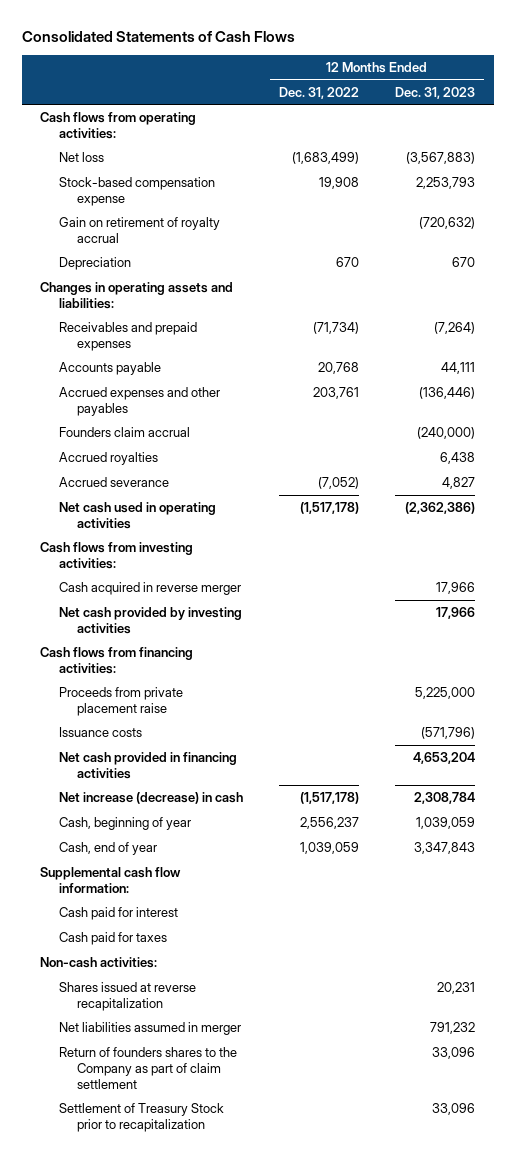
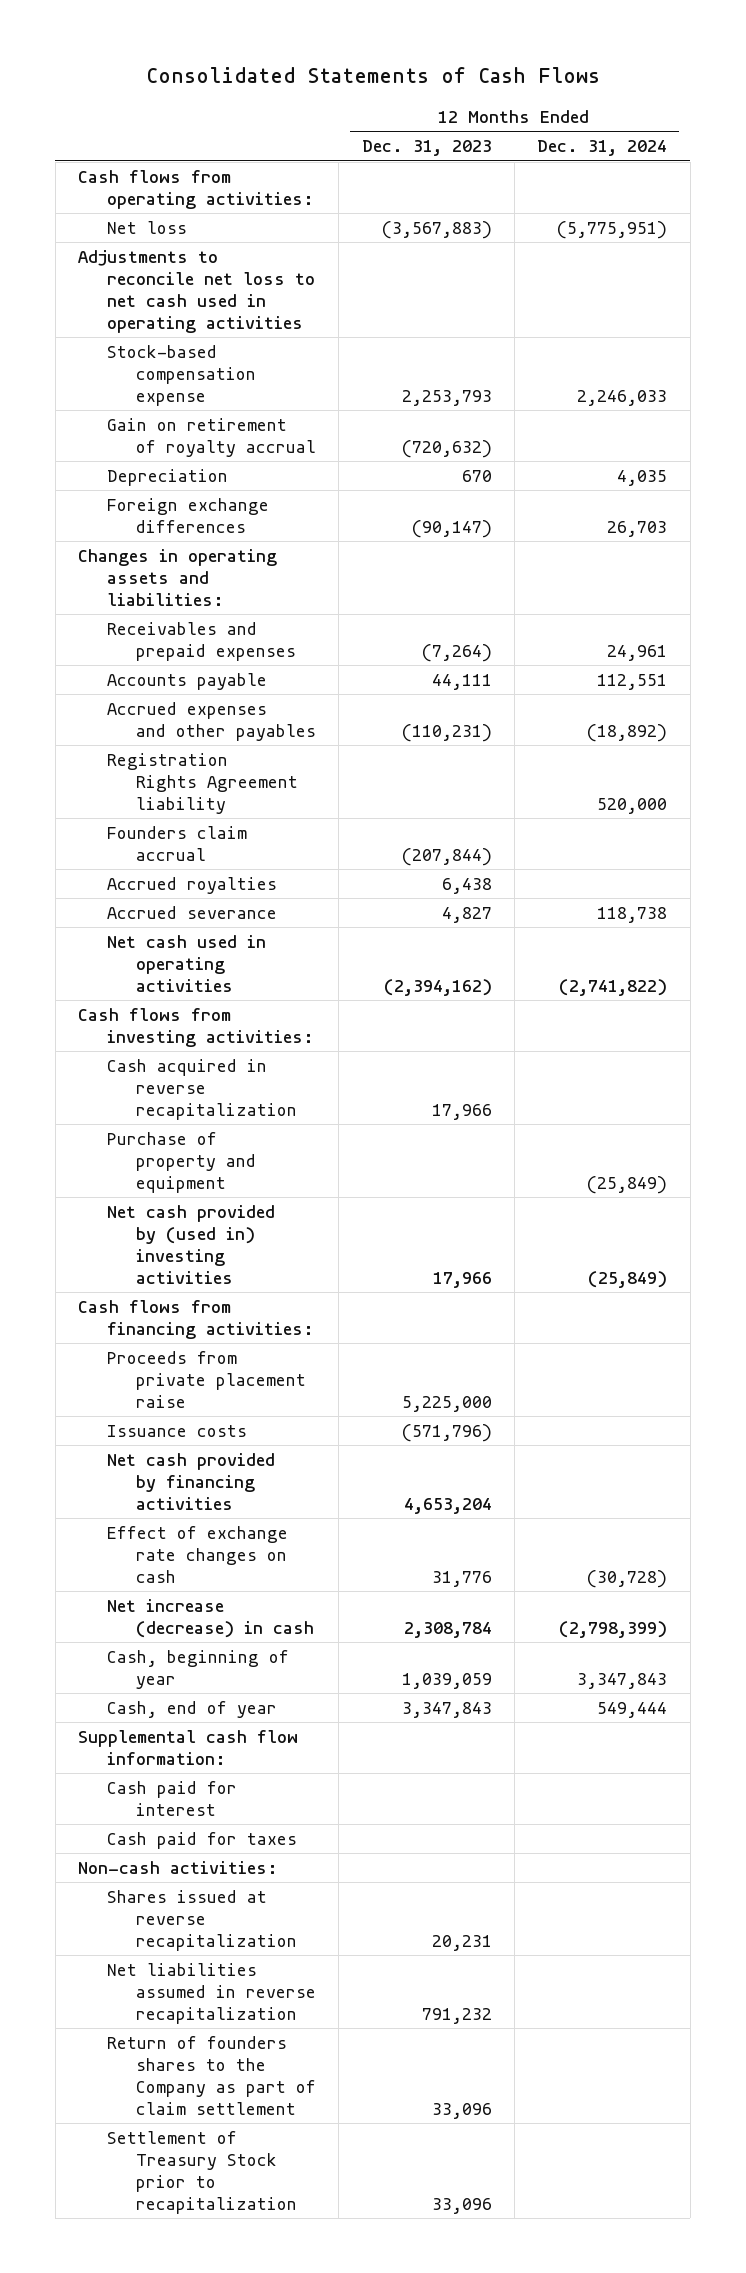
[279,86,360,99] Dec. 31, 2022 -> none
none -> [537,140,668,157] Dec. 31, 2024
none -> [78,250,315,333] Adjustments to reconcile net loss to net cash used in operating activities
none -> [106,498,269,533] Foreign exchange differences
[419,387,476,400] (136,446) -> [401,723,492,742] (110,231)
none -> [106,753,298,814] Registration Rights Agreement liability
[417,427,476,440] (240,000) -> [401,847,492,866] (207,844)
[405,502,476,515] (2,362,386) -> [383,978,492,996] (2,394,162)
[58,582,241,596] Cash acquired in reverse merger -> [106,1059,297,1120] Cash acquired in reverse recapitalization
none -> [106,1132,256,1193] Purchase of property and equipment
[58,607,242,634] Net cash provided by investing activities -> [106,1205,275,1284] Net cash provided by (used in) investing activities
[58,752,237,779] Net cash provided in financing activities -> [106,1453,275,1510] Net cash provided by financing activities
none -> [106,1526,288,1583] Effect of exchange rate changes on cash
[58,1022,241,1036] Net liabilities assumed in merger -> [106,1963,316,2024] Net liabilities assumed in reverse recapitalization

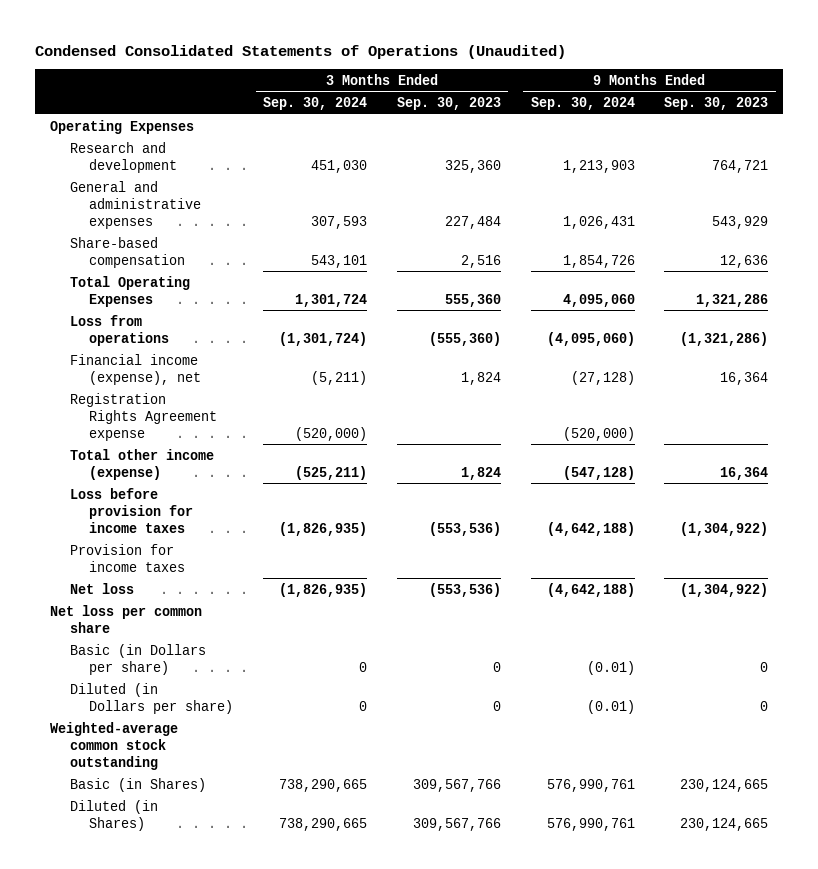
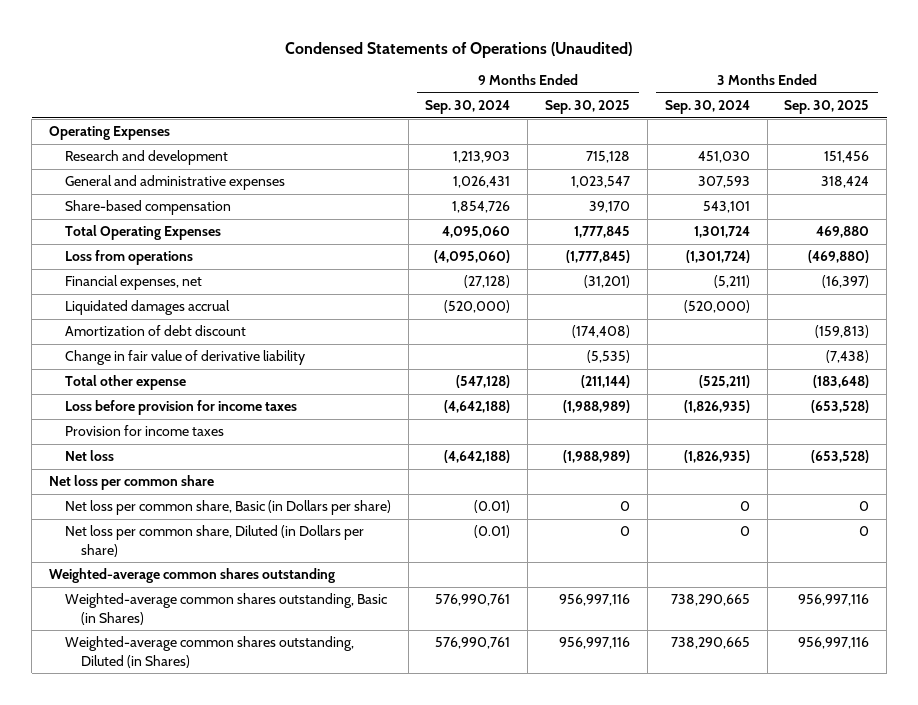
[35,44,567,59] Condensed Consolidated Statements of Operations (Unaudited) -> [285,41,633,58] Condensed Statements of Operations (Unaudited)
[396,97,501,111] Sep. 30, 2023 -> none
[664,97,769,111] Sep. 30, 2023 -> none
none -> [545,100,631,115] Sep. 30, 2025
none -> [784,100,870,115] Sep. 30, 2025
[69,353,202,385] Financial income (expense), net -> [64,275,202,291] Financial expenses, net
[69,392,218,441] Registration Rights Agreement expense -> [64,300,230,316] Liquidated damages accrual
none -> [64,325,246,337] Amortization of debt discount
none -> [64,350,305,366] Change in fair value of derivative liability
[69,448,214,480] Total other income (expense) -> [64,375,186,391] Total other expense
[69,643,206,675] Basic (in Dollars per share) -> [64,500,391,516] Net loss per common share, Basic (in Dollars per share)
[69,682,234,714] Diluted (in Dollars per share) -> [64,525,364,557] Net loss per common share, Diluted (in Dollars per share)
[50,721,179,770] Weighted-average common stock outstanding -> [48,568,335,584] Weighted-average common shares outstanding
[69,777,206,792] Basic (in Shares) -> [64,593,387,625] Weighted-average common shares outstanding, Basic (in Shares)
[69,799,158,831] Diluted (in Shares) -> [64,636,354,668] Weighted-average common shares outstanding, Diluted (in Shares)

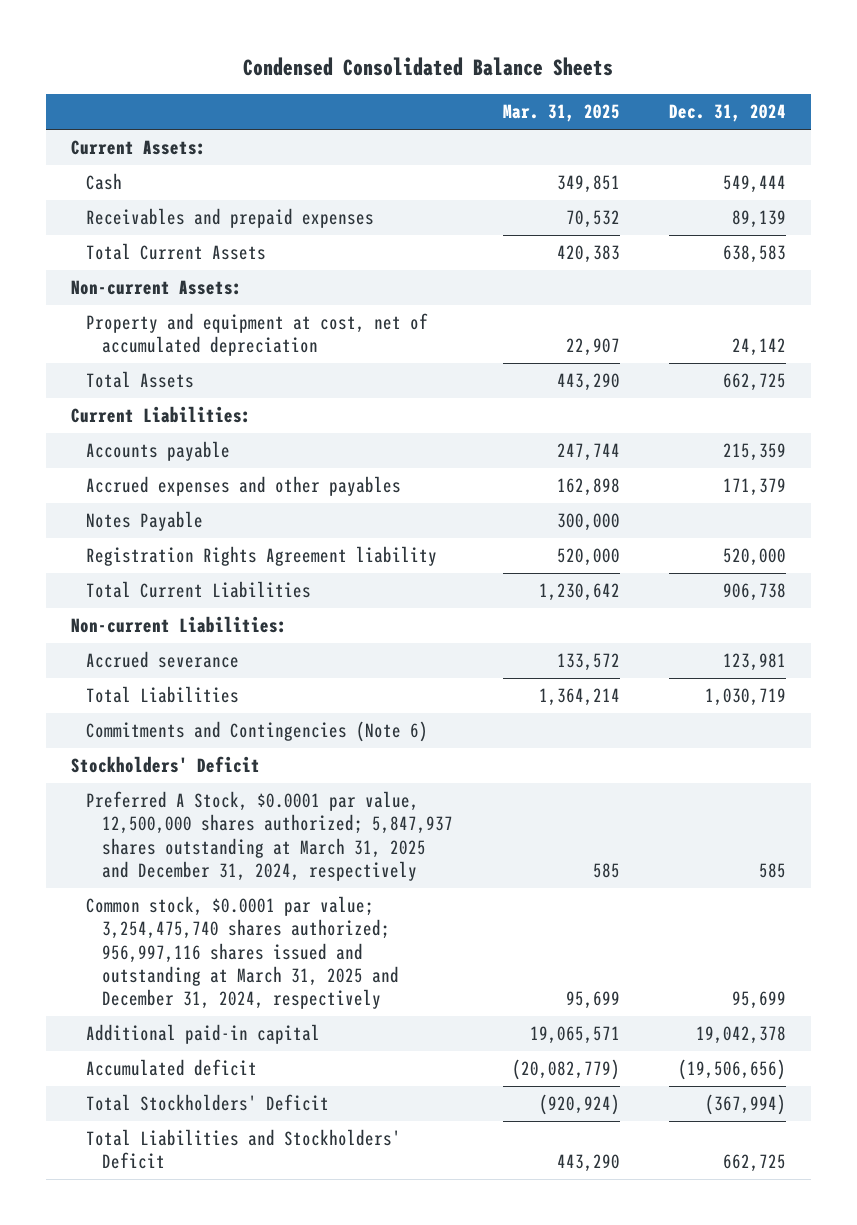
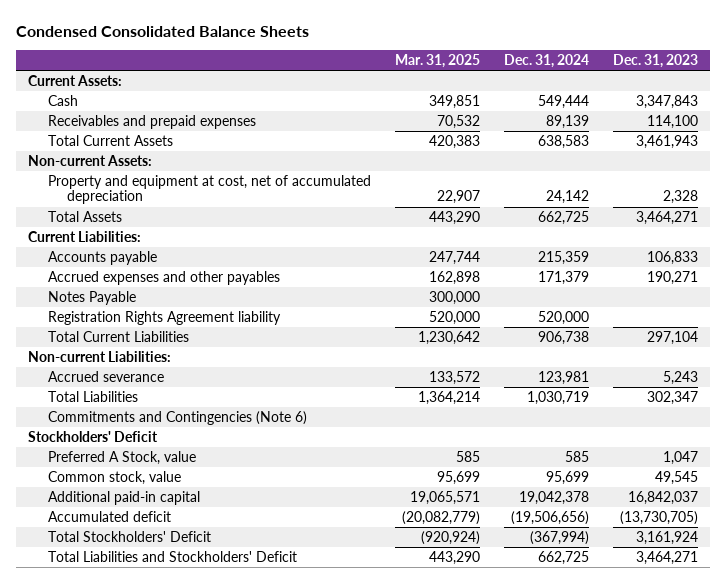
none -> [612,54,698,69] Dec. 31, 2023
[86,791,454,881] Preferred A Stock, $0.0001 par value, 12,500,000 shares authorized; 5,847,937 shares outstanding at March 31, 2025 and December 31, 2024, respectively -> [47,450,196,465] Preferred A Stock, value
[86,896,400,1009] Common stock, $0.0001 par value; 3,254,475,740 shares authorized; 956,997,116 shares issued and outstanding at March 31, 2025 and December 31, 2024, respectively -> [47,470,181,485] Common stock, value

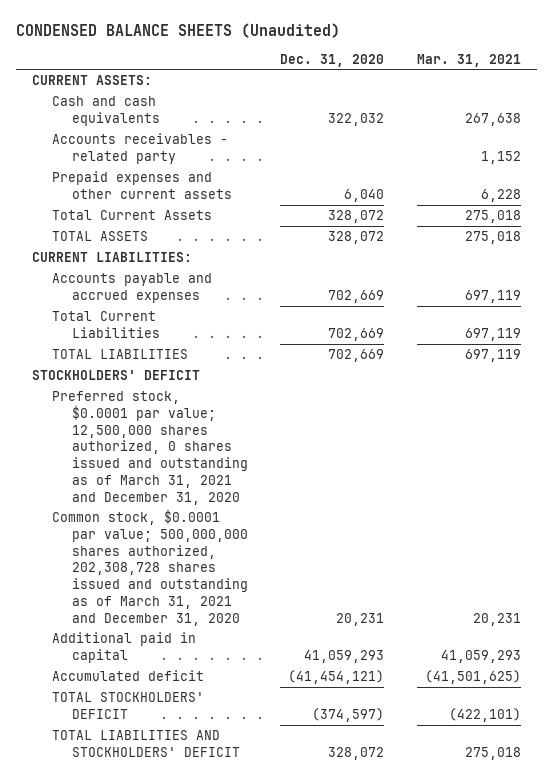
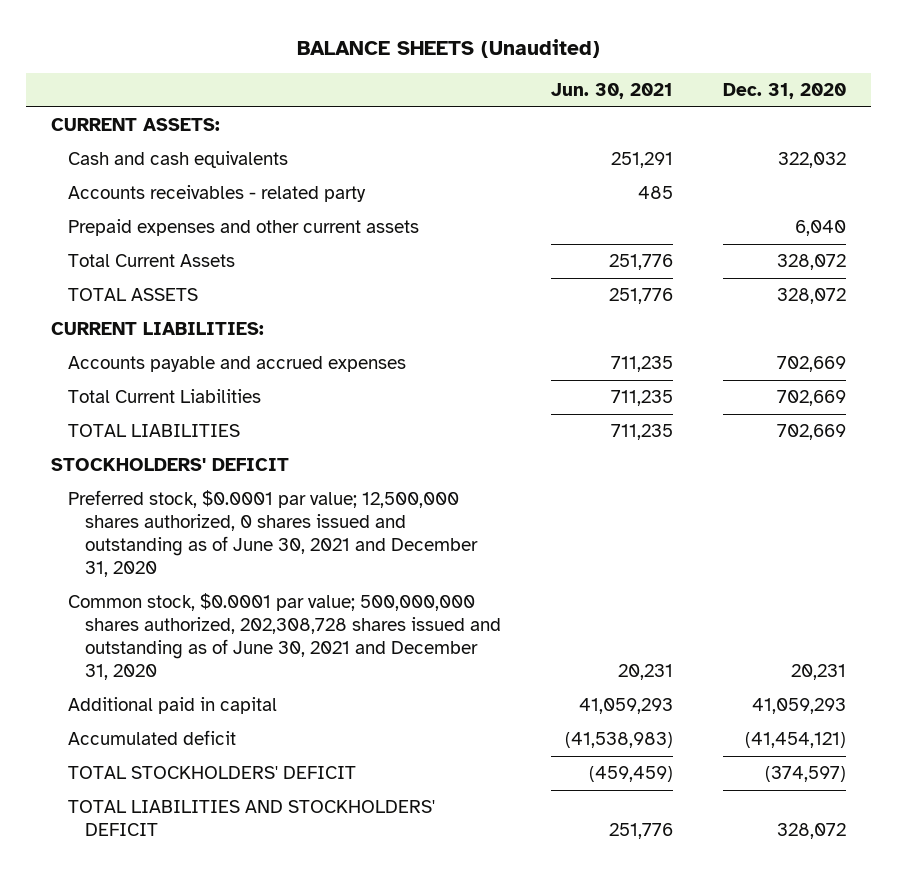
[15,22,340,38] CONDENSED BALANCE SHEETS (Unaudited) -> [296,38,600,58] BALANCE SHEETS (Unaudited)
[416,53,521,67] Mar. 31, 2021 -> none
none -> [551,83,674,100] Jun. 30, 2021
[51,391,249,505] Preferred stock, $0.0001 par value; 12,500,000 shares authorized, 0 shares issued and outstanding as of March 31, 2021 and December 31, 2020 -> [68,490,479,578] Preferred stock, $0.0001 par value; 12,500,000 shares authorized, 0 shares issued and outstanding as of June 30, 2021 and December 31, 2020
[51,509,249,626] Common stock, $0.0001 par value; 500,000,000 shares authorized, 202,308,728 shares issued and outstanding as of March 31, 2021 and December 31, 2020 -> [68,593,502,681] Common stock, $0.0001 par value; 500,000,000 shares authorized, 202,308,728 shares issued and outstanding as of June 30, 2021 and December 31, 2020

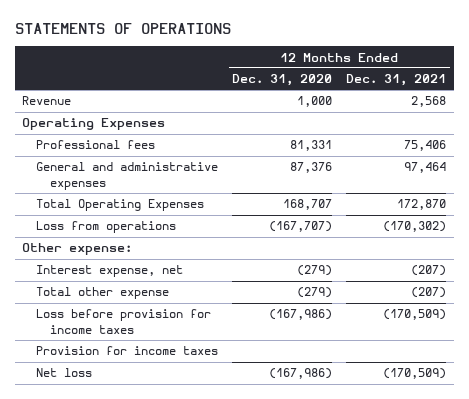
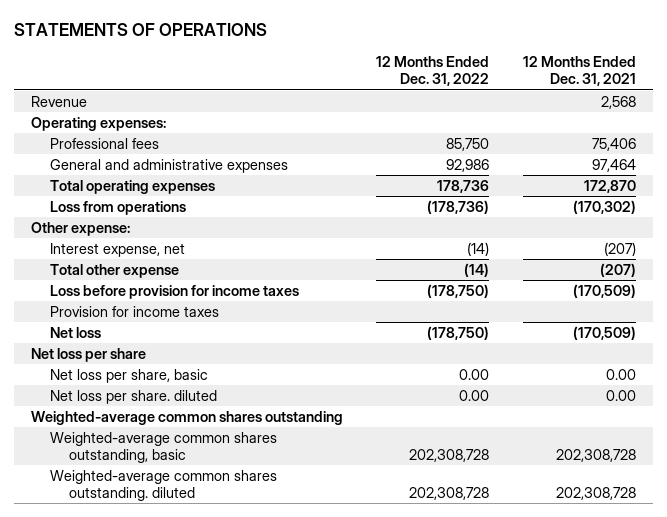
[232,74,333,87] Dec. 31, 2020 -> none
none -> [376,56,490,87] 12 Months Ended Dec. 31, 2022
[22,118,166,131] Operating Expenses -> [30,116,166,131] Operating expenses:
[36,199,205,212] Total Operating Expenses -> [49,179,215,194] Total operating expenses
none -> [30,347,146,362] Net loss per share
none -> [49,368,208,383] Net loss per share, basic
none -> [49,389,217,404] Net loss per share. diluted
none -> [30,410,343,425] Weighted-average common shares outstanding
none -> [49,431,277,464] Weighted-average common shares outstanding, basic
none -> [49,469,277,502] Weighted-average common shares outstanding. diluted

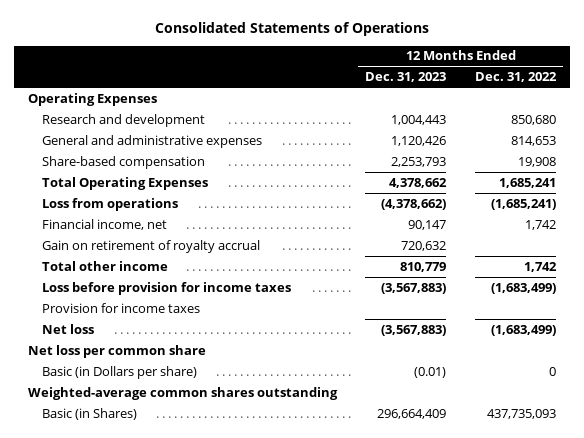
[13,23,267,37] STATEMENTS OF OPERATIONS -> [154,22,429,37] Consolidated Statements of Operations
[523,56,637,87] 12 Months Ended Dec. 31, 2021 -> none
none -> [365,72,447,83] Dec. 31, 2023
[30,95,87,107] Revenue -> none
[49,137,159,149] Professional fees -> none
[30,221,130,236] Other expense: -> none
[49,242,185,257] Interest expense, net -> none
[30,116,166,131] Operating expenses: -> [28,92,158,106] Operating Expenses
none -> [42,113,206,127] Research and development
[446,158,490,172] 92,986 -> [510,135,556,146] 814,653
none -> [42,155,206,169] Share-based compensation
[49,179,215,194] Total operating expenses -> [42,176,209,190] Total Operating Expenses
[437,179,490,193] 178,736 -> [498,177,556,188] 1,685,241
[427,199,490,214] (178,736) -> [490,198,556,210] (1,685,241)
none -> [42,218,168,230] Financial income, net
none -> [42,239,261,253] Gain on retirement of royalty accrual
[49,263,179,278] Total other expense -> [42,260,169,271] Total other income
[464,262,490,277] (14) -> [523,261,557,272] 1,742
[427,283,490,298] (178,750) -> [490,282,556,294] (1,683,499)
[49,389,217,404] Net loss per share. diluted -> none
[427,325,490,340] (178,750) -> [490,324,556,336] (1,683,499)
[30,347,146,362] Net loss per share -> [28,344,207,358] Net loss per common share
[49,368,208,383] Net loss per share, basic -> [42,365,198,379] Basic (in Dollars per share)
[459,368,490,380] 0.00 -> [548,366,556,376] 0
[49,469,277,502] Weighted-average common shares outstanding. diluted -> none
[49,431,277,464] Weighted-average common shares outstanding, basic -> [42,407,138,420] Basic (in Shares)
[409,449,490,463] 202,308,728 -> [486,408,556,419] 437,735,093

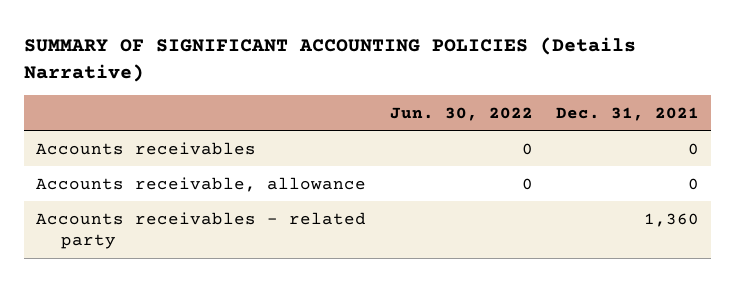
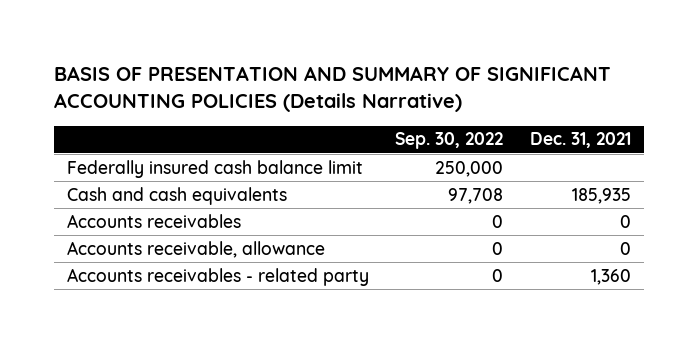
[24,37,637,82] SUMMARY OF SIGNIFICANT ACCOUNTING POLICIES (Details Narrative) -> [53,65,611,113] BASIS OF PRESENTATION AND SUMMARY OF SIGNIFICANT ACCOUNTING POLICIES (Details Narrative)
[389,106,533,121] Jun. 30, 2022 -> none
none -> [395,132,504,150] Sep. 30, 2022
none -> [67,159,364,178] Federally insured cash balance limit
none -> [67,186,288,205] Cash and cash equivalents

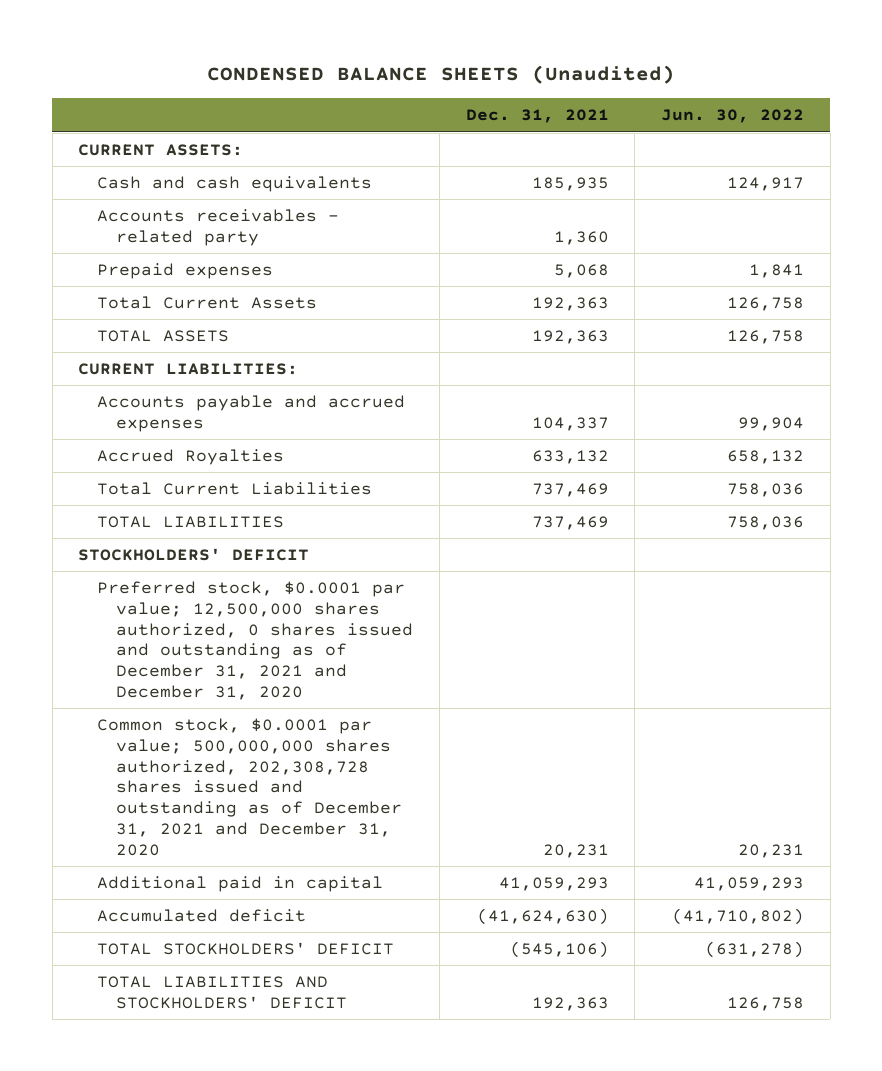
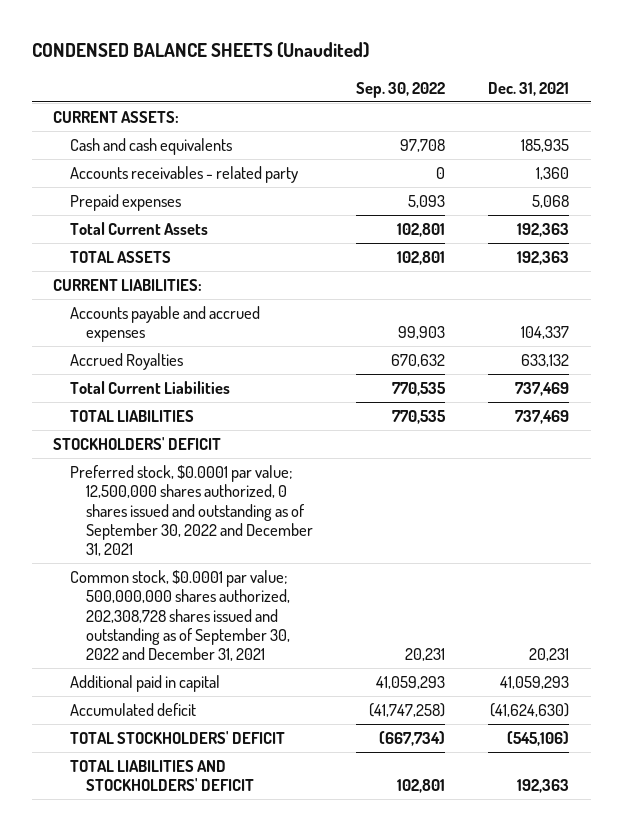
[660,109,804,124] Jun. 30, 2022 -> none
none -> [356,81,446,98] Sep. 30, 2022
[97,581,414,700] Preferred stock, $0.0001 par value; 12,500,000 shares authorized, 0 shares issued and outstanding as of December 31, 2021 and December 31, 2020 -> [69,465,314,557] Preferred stock, $0.0001 par value; 12,500,000 shares authorized, 0 shares issued and outstanding as of September 30, 2022 and December 31, 2021
[97,718,403,856] Common stock, $0.0001 par value; 500,000,000 shares authorized, 202,308,728 shares issued and outstanding as of December 31, 2021 and December 31, 2020 -> [69,570,291,662] Common stock, $0.0001 par value; 500,000,000 shares authorized, 202,308,728 shares issued and outstanding as of September 30, 2022 and December 31, 2021

